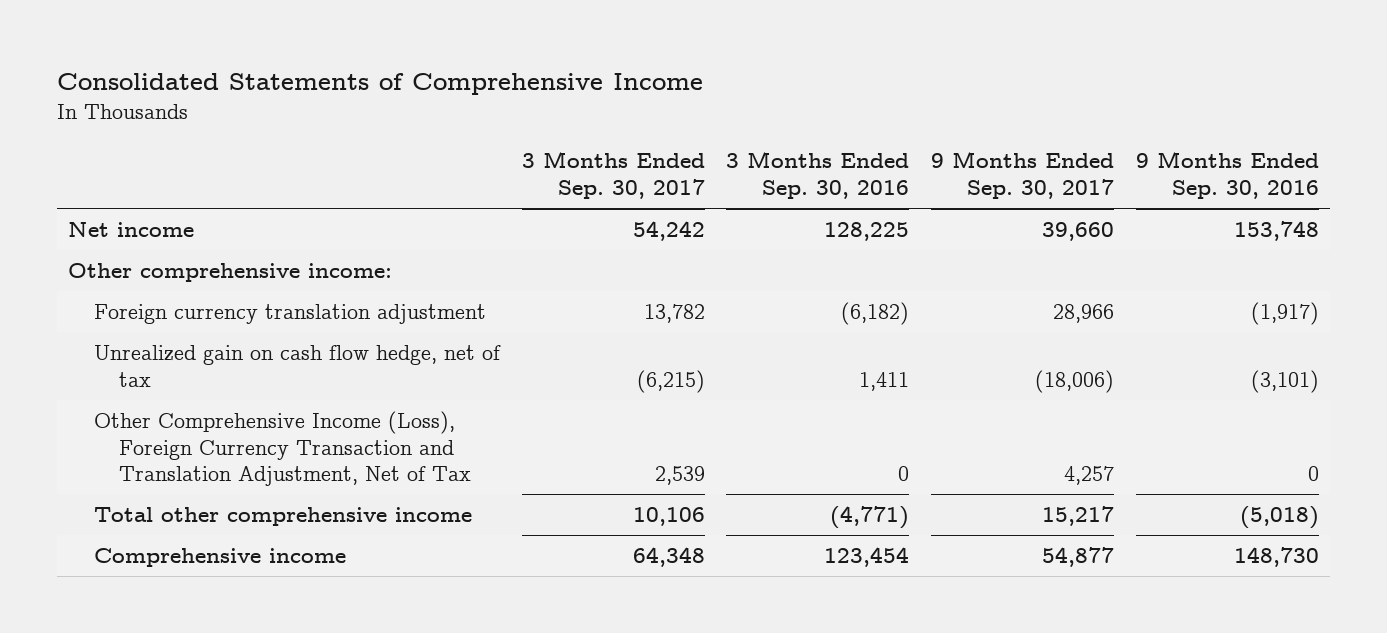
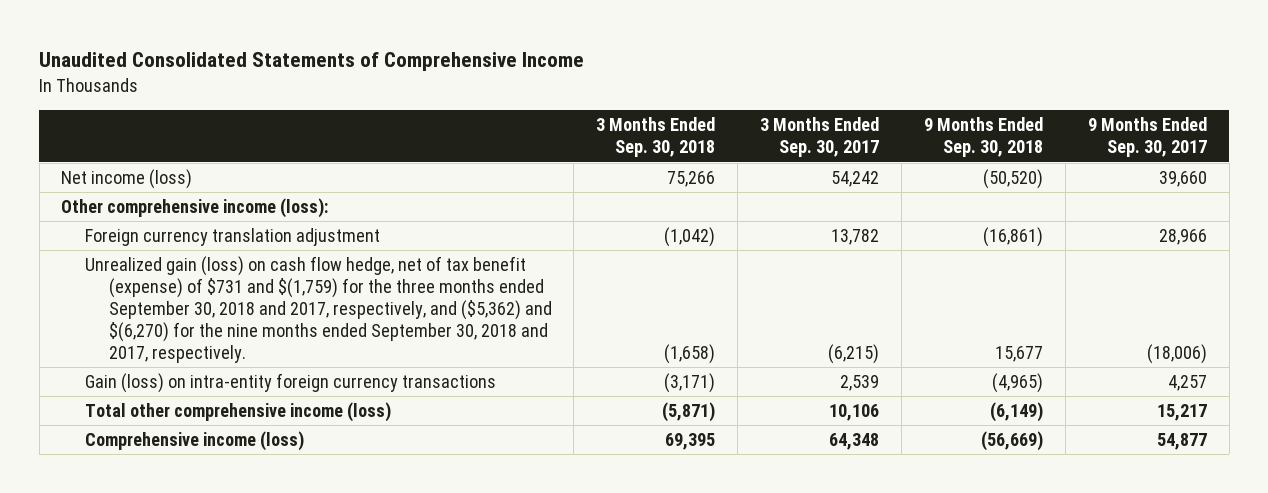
[57,73,704,96] Consolidated Statements of Comprehensive Income -> [39,52,585,72] Unaudited Consolidated Statements of Comprehensive Income
[726,151,910,199] 3 Months Ended Sep. 30, 2016 -> none
[1136,151,1320,199] 9 Months Ended Sep. 30, 2016 -> none
none -> [596,117,716,158] 3 Months Ended Sep. 30, 2018
none -> [924,117,1044,158] 9 Months Ended Sep. 30, 2018
[68,222,195,238] Net income -> [61,169,193,190] Net income (loss)
[68,263,393,283] Other comprehensive income: -> [61,198,329,219] Other comprehensive income (loss):
[93,345,501,387] Unrealized gain on cash flow hedge, net of tax -> [84,256,552,364] Unrealized gain (loss) on cash flow hedge, net of tax benefit (expense) of $731 and $(1,759) for the three months ended September 30, 2018 and 2017, respectively, and ($5,362) and $(6,270) for the nine months ended September 30, 2018 and 2017, respectively.
[93,411,472,487] Other Comprehensive Income (Loss), Foreign Currency Transaction and Translation Adjustment, Net of Tax -> [84,373,496,394] Gain (loss) on intra-entity foreign currency transactions
[93,507,472,527] Total other comprehensive income -> [84,402,391,423] Total other comprehensive income (loss)
[93,548,346,568] Comprehensive income -> [84,431,304,452] Comprehensive income (loss)

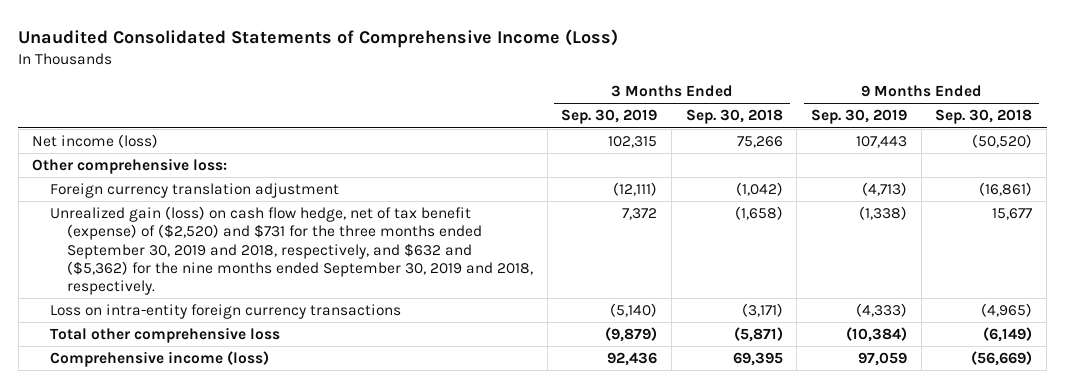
[39,52,585,72] Unaudited Consolidated Statements of Comprehensive Income -> [18,28,619,48] Unaudited Consolidated Statements of Comprehensive Income (Loss)
[760,117,880,158] 3 Months Ended Sep. 30, 2017 -> none
[1087,117,1207,158] 9 Months Ended Sep. 30, 2017 -> none
none -> [561,109,658,125] Sep. 30, 2019
none -> [811,109,908,125] Sep. 30, 2019
[61,198,329,219] Other comprehensive income (loss): -> [32,158,228,175] Other comprehensive loss:
[84,256,552,364] Unrealized gain (loss) on cash flow hedge, net of tax benefit (expense) of $731 and $(1,759) for the three months ended September 30, 2018 and 2017, respectively, and ($5,362) and $(6,270) for the nine months ended September 30, 2018 and 2017, respectively. -> [49,206,534,296] Unrealized gain (loss) on cash flow hedge, net of tax benefit (expense) of ($2,520) and $731 for the three months ended September 30, 2019 and 2018, respectively, and $632 and ($5,362) for the nine months ended September 30, 2019 and 2018, respectively.
[84,373,496,394] Gain (loss) on intra-entity foreign currency transactions -> [49,304,401,320] Loss on intra-entity foreign currency transactions
[84,402,391,423] Total other comprehensive income (loss) -> [49,327,280,344] Total other comprehensive loss

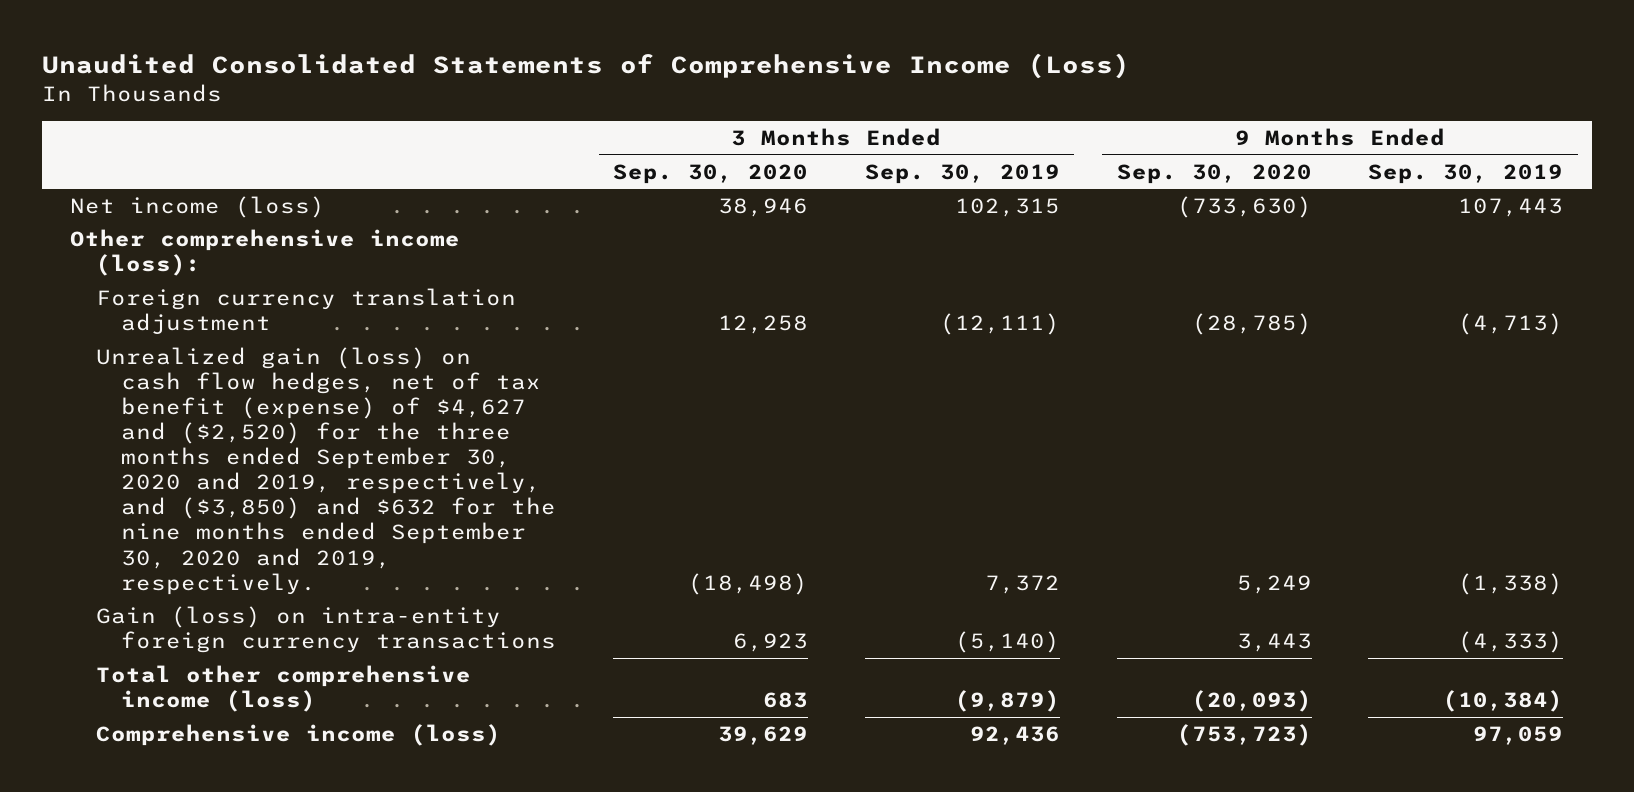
[685,109,783,125] Sep. 30, 2018 -> none
[935,109,1033,125] Sep. 30, 2018 -> none
none -> [612,163,808,184] Sep. 30, 2020
none -> [1116,163,1312,184] Sep. 30, 2020
[32,158,228,175] Other comprehensive loss: -> [70,228,461,276] Other comprehensive income (loss):
[49,206,534,296] Unrealized gain (loss) on cash flow hedge, net of tax benefit (expense) of ($2,520) and $731 for the three months ended September 30, 2019 and 2018, respectively, and $632 and ($5,362) for the nine months ended September 30, 2019 and 2018, respectively. -> [95,346,557,595] Unrealized gain (loss) on cash flow hedges, net of tax benefit (expense) of $4,627 and ($2,520) for the three months ended September 30, 2020 and 2019, respectively, and ($3,850) and $632 for the nine months ended September 30, 2020 and 2019, respectively.
[49,304,401,320] Loss on intra-entity foreign currency transactions -> [95,605,557,653] Gain (loss) on intra-entity foreign currency transactions
[49,327,280,344] Total other comprehensive loss -> [95,664,471,712] Total other comprehensive income (loss)

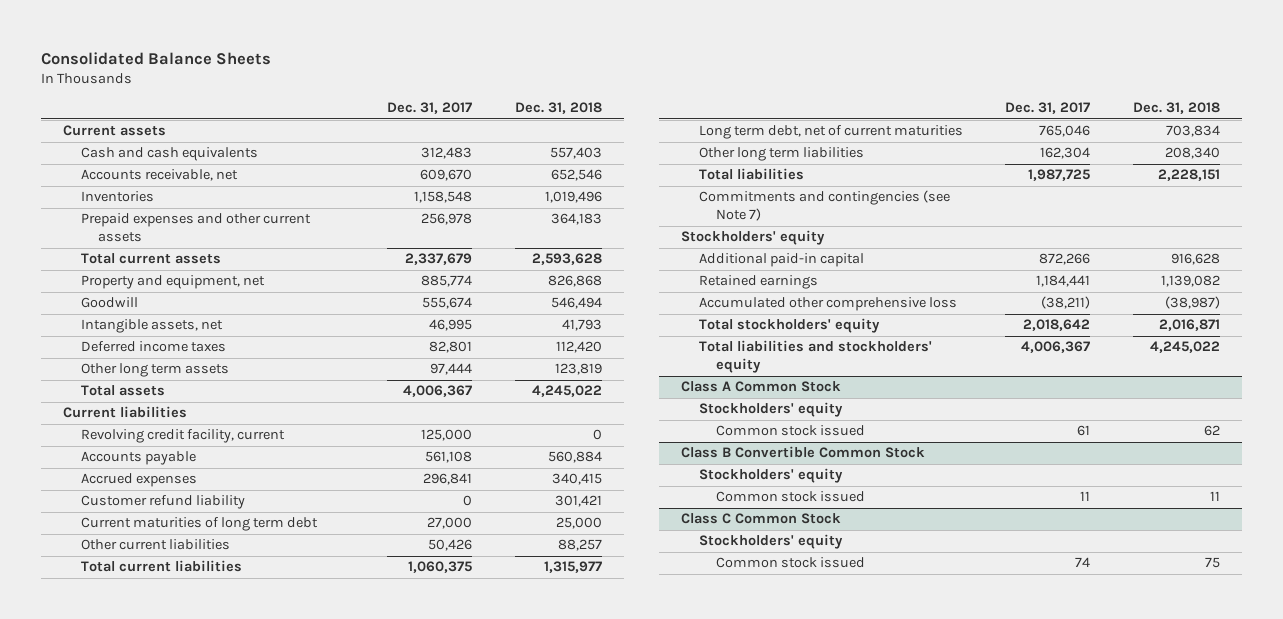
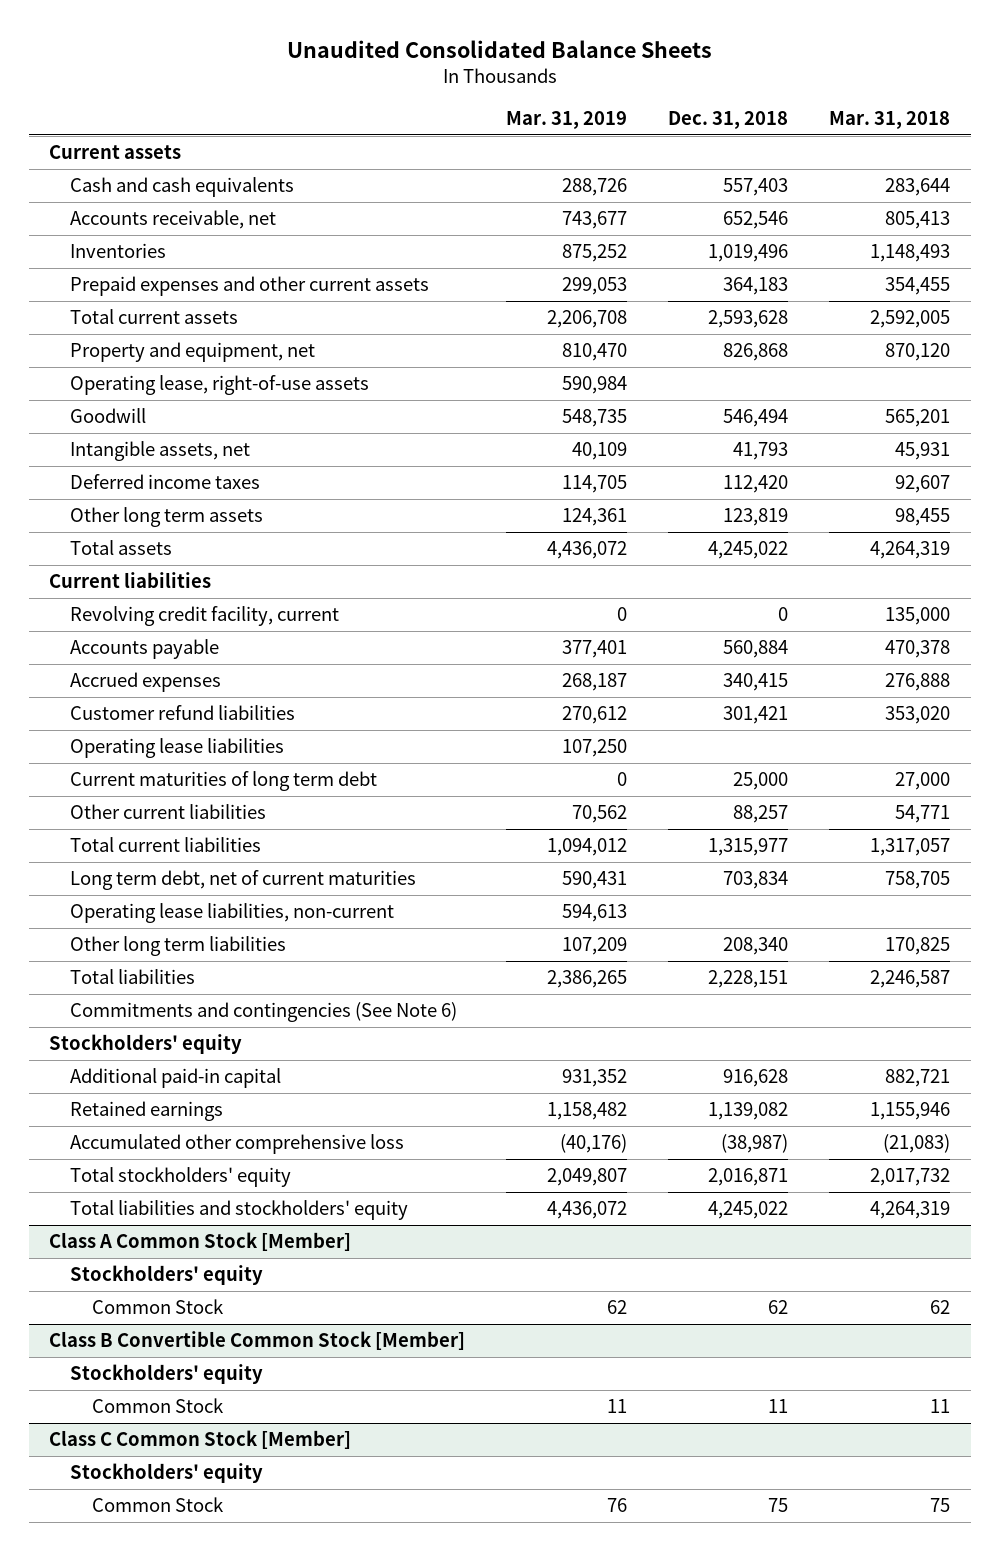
[41,51,272,65] Consolidated Balance Sheets -> [286,39,712,58] Unaudited Consolidated Balance Sheets
[387,102,473,115] Dec. 31, 2017 -> none
none -> [506,110,628,129] Mar. 31, 2019
none -> [829,110,951,129] Mar. 31, 2018
none -> [70,375,370,396] Operating lease, right-of-use assets
[80,495,245,510] Customer refund liability -> [70,705,296,721] Customer refund liabilities
none -> [70,738,285,759] Operating lease liabilities
none -> [70,903,395,924] Operating lease liabilities, non-current
[698,190,950,222] Commitments and contingencies (see Note 7) -> [70,1002,458,1023] Commitments and contingencies (See Note 6)
[680,381,841,393] Class A Common Stock -> [49,1232,352,1252] Class A Common Stock [Member]
[716,425,866,437] Common stock issued -> [91,1299,224,1315] Common Stock
[680,446,925,459] Class B Convertible Common Stock -> [49,1331,466,1351] Class B Convertible Common Stock [Member]
[716,491,866,503] Common stock issued -> [91,1398,224,1414] Common Stock
[680,513,841,525] Class C Common Stock -> [49,1430,352,1450] Class C Common Stock [Member]
[716,557,866,569] Common stock issued -> [91,1497,224,1513] Common Stock

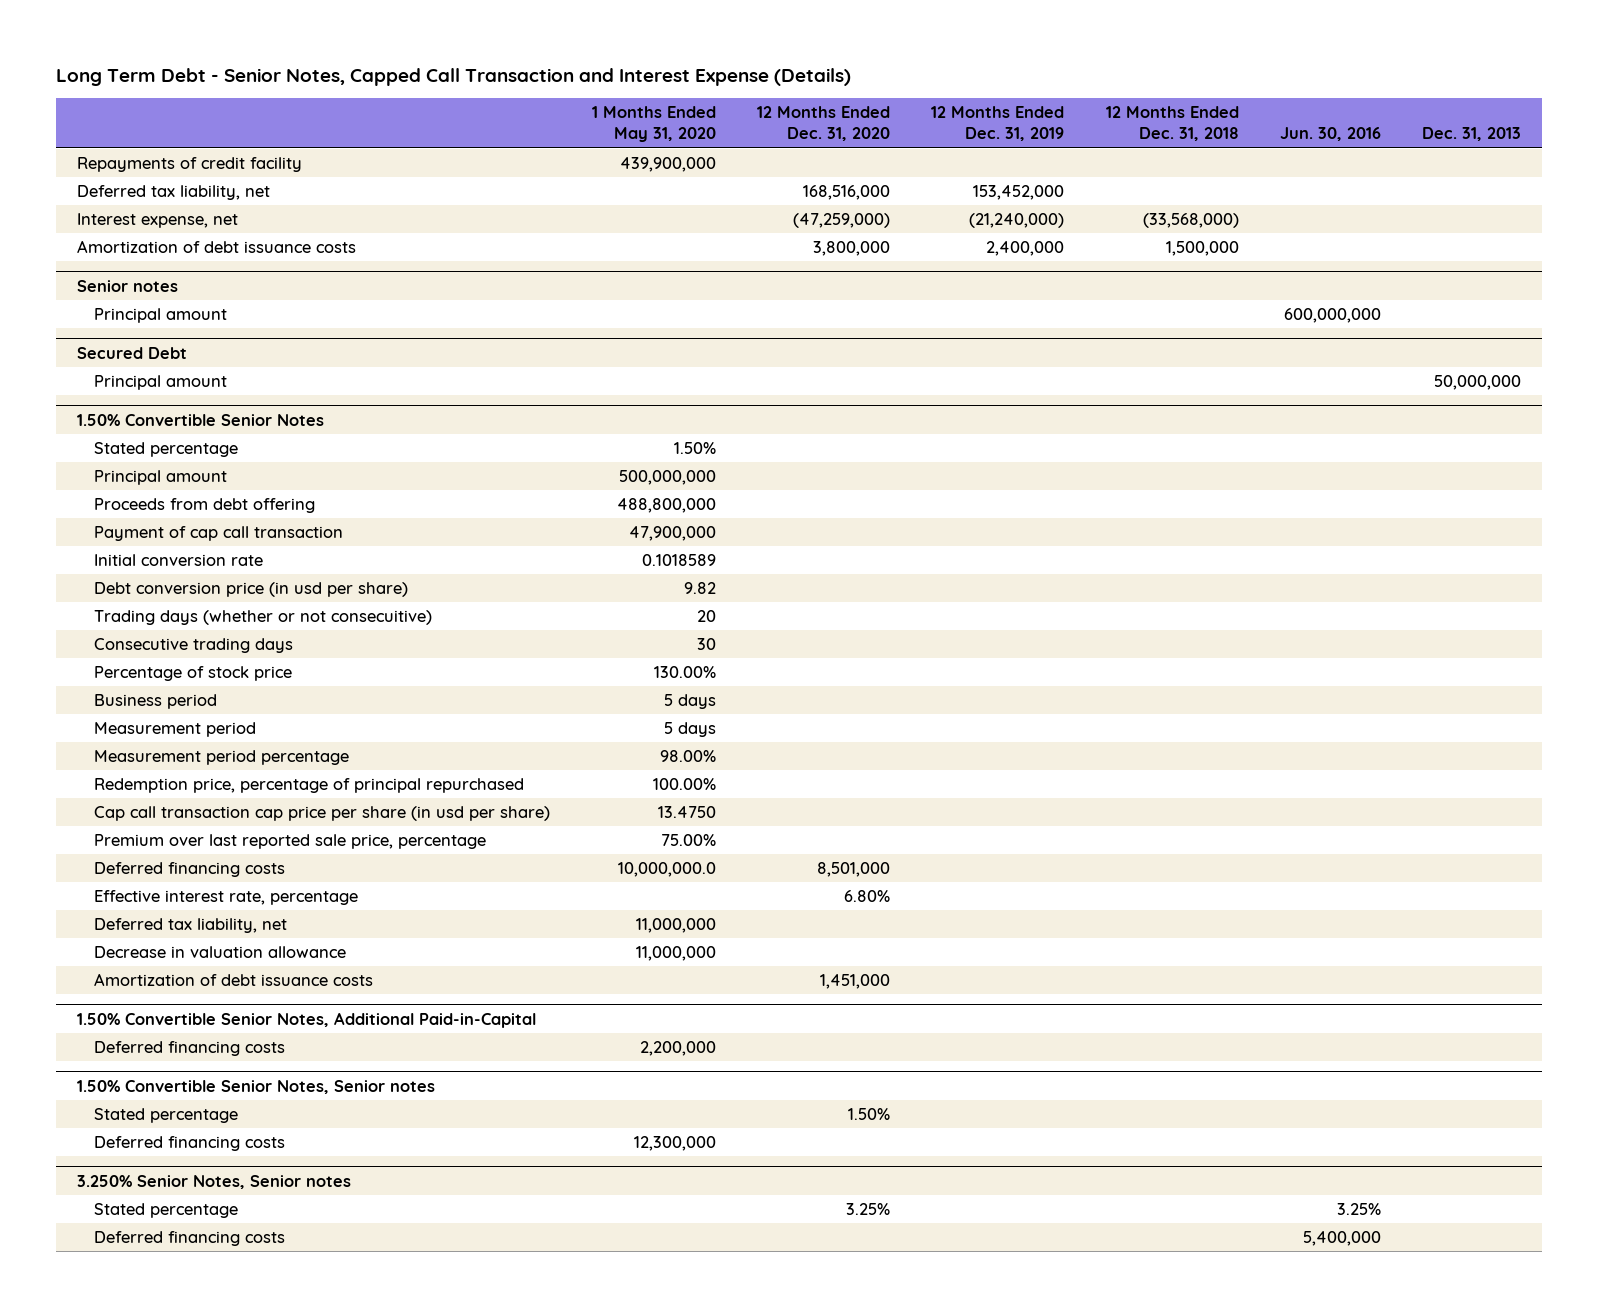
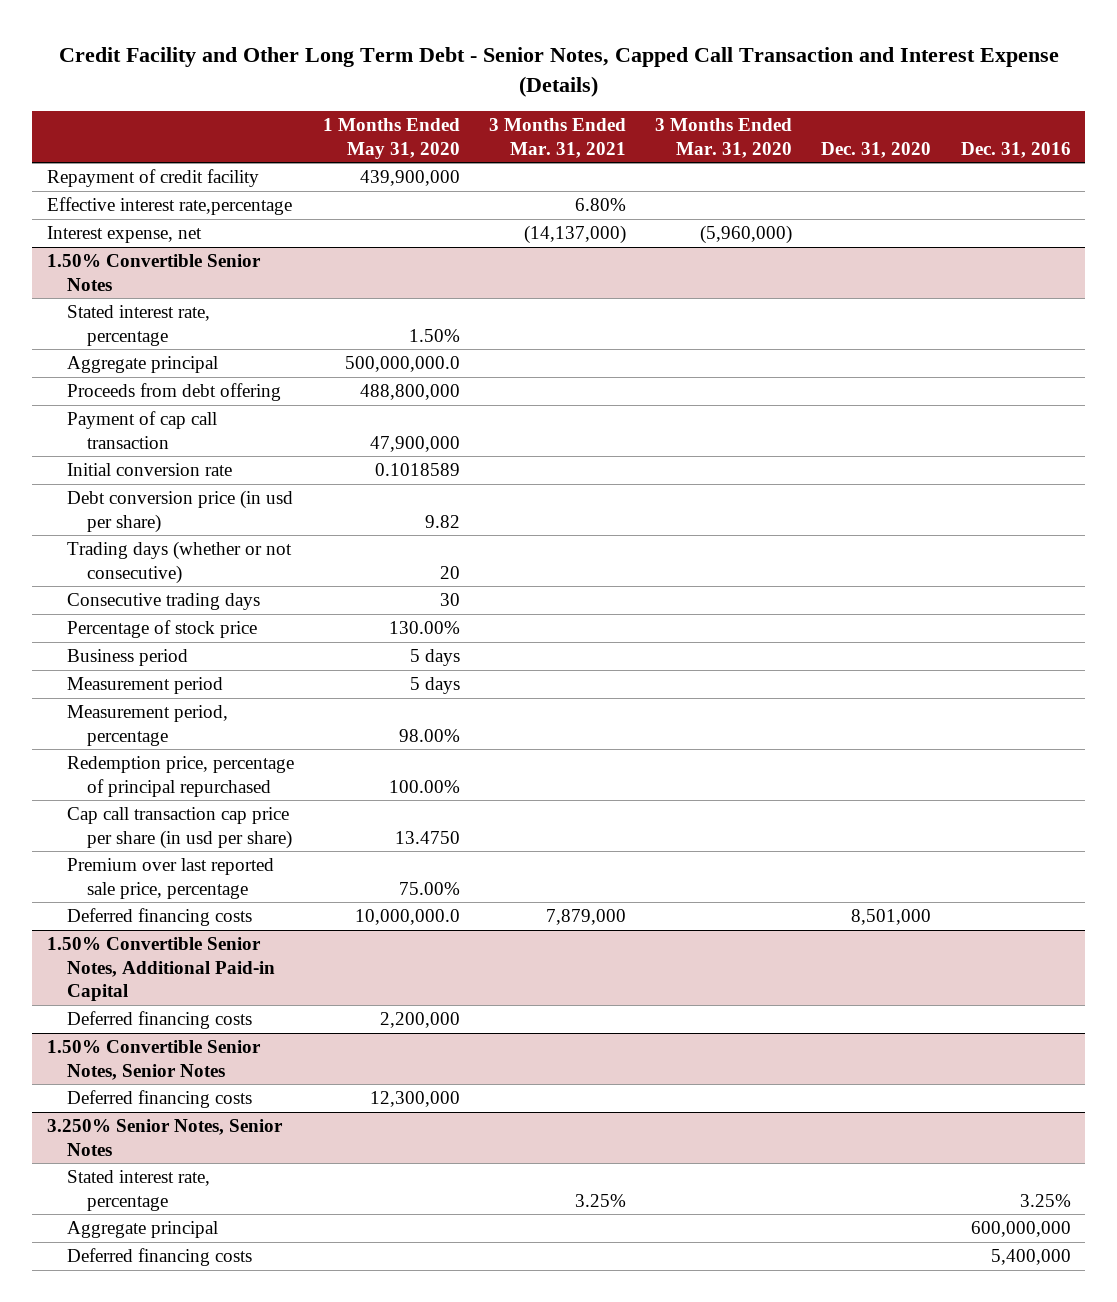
[56,67,852,86] Long Term Debt - Senior Notes, Capped Call Transaction and Interest Expense (Details) -> [58,46,1059,97] Credit Facility and Other Long Term Debt - Senior Notes, Capped Call Transaction and Interest Expense (Details)
[756,106,890,142] 12 Months Ended Dec. 31, 2020 -> none
[931,106,1065,142] 12 Months Ended Dec. 31, 2019 -> none
[1105,106,1239,142] 12 Months Ended Dec. 31, 2018 -> none
[1279,127,1381,142] Jun. 30, 2016 -> none
[1422,127,1522,142] Dec. 31, 2013 -> none
none -> [489,118,627,158] 3 Months Ended Mar. 31, 2021
none -> [655,118,793,158] 3 Months Ended Mar. 31, 2020
none -> [821,141,932,158] Dec. 31, 2020
none -> [960,141,1071,158] Dec. 31, 2016
[76,184,270,200] Deferred tax liability, net -> none
[76,156,302,172] Repayments of credit facility -> [46,169,259,188] Repayment of credit facility
none -> [46,197,292,216] Effective interest rate,percentage
[76,239,356,253] Amortization of debt issuance costs -> none
[76,279,178,292] Senior notes -> none
[94,307,228,323] Principal amount -> none
[76,346,187,359] Secured Debt -> none
[94,374,228,390] Principal amount -> none
[94,441,239,457] Stated percentage -> [66,305,210,346] Stated interest rate, percentage
[94,469,228,485] Principal amount -> [66,356,218,374] Aggregate principal
[618,469,716,485] 500,000,000 -> [344,356,460,373] 500,000,000.0
[94,609,433,625] Trading days (whether or not consecuitive) -> [66,541,292,584] Trading days (whether or not consecutive)
[94,749,350,765] Measurement period percentage -> [66,705,228,746] Measurement period, percentage
[94,889,359,905] Effective interest rate, percentage -> none
[94,917,288,933] Deferred tax liability, net -> none
[94,945,347,958] Decrease in valuation allowance -> none
[94,972,374,986] Amortization of debt issuance costs -> none
[76,1011,536,1028] 1.50% Convertible Senior Notes, Additional Paid-in-Capital -> [46,937,275,1001] 1.50% Convertible Senior Notes, Additional Paid-in Capital
[94,1107,239,1123] Stated percentage -> none
[76,1079,435,1094] 1.50% Convertible Senior Notes, Senior notes -> [46,1040,261,1080] 1.50% Convertible Senior Notes, Senior Notes
[76,1174,351,1189] 3.250% Senior Notes, Senior notes -> [46,1119,283,1156] 3.250% Senior Notes, Senior Notes
[94,1202,239,1218] Stated percentage -> [66,1170,210,1211] Stated interest rate, percentage
none -> [66,1221,218,1239] Aggregate principal

